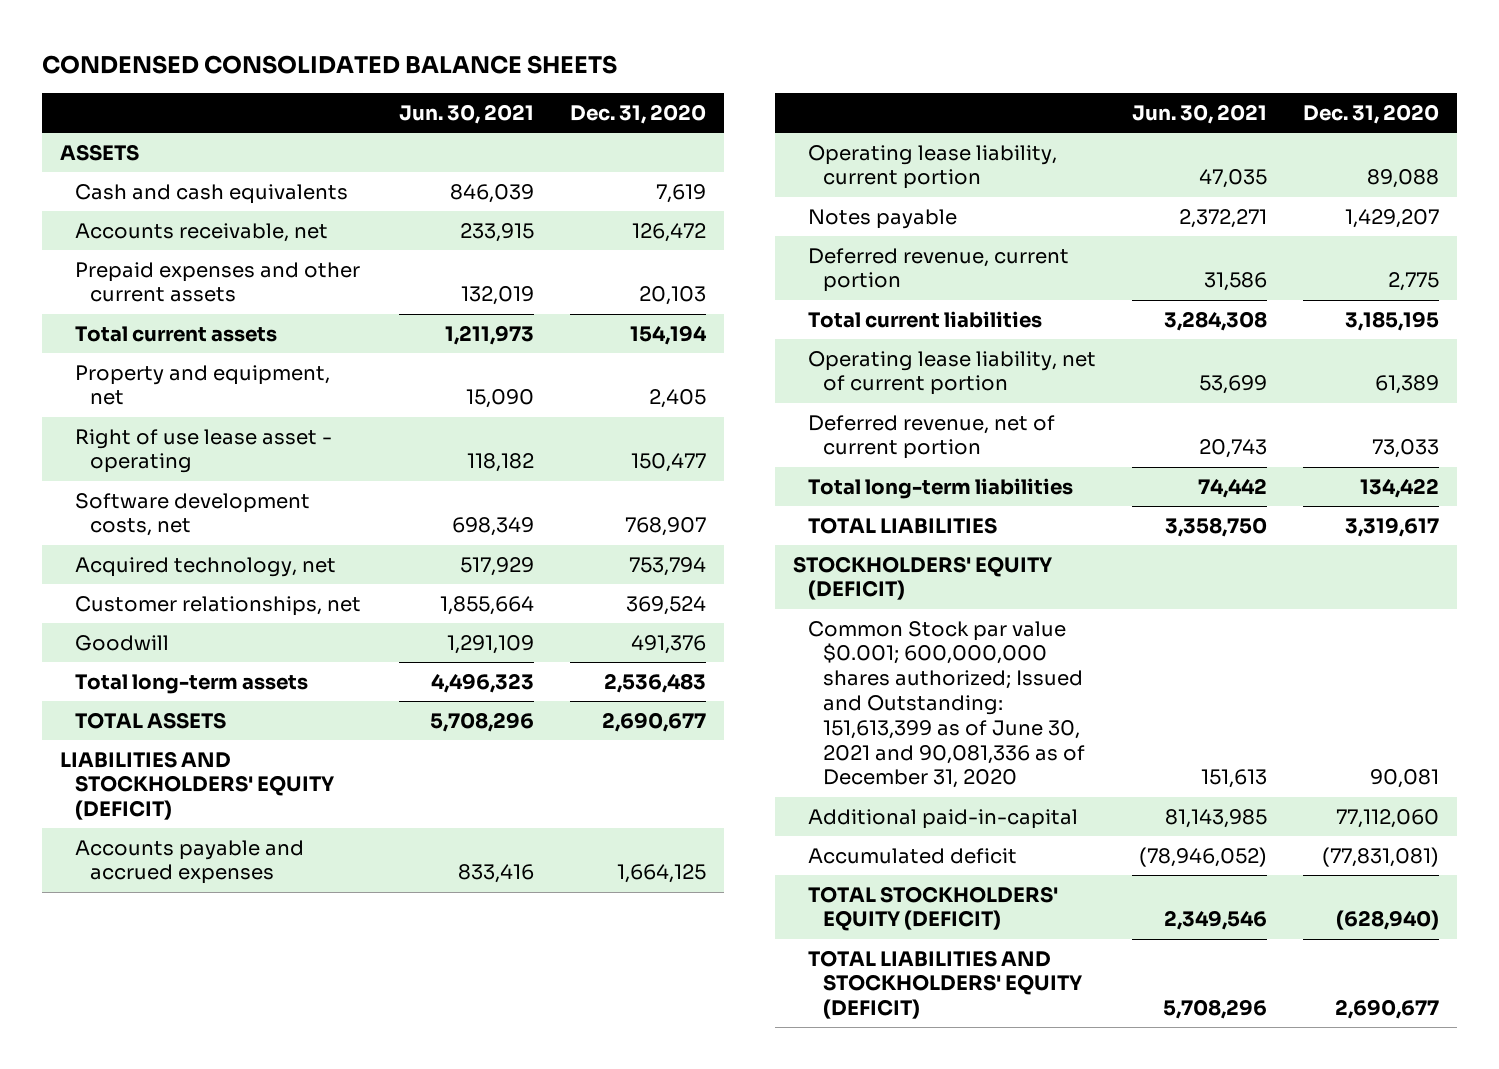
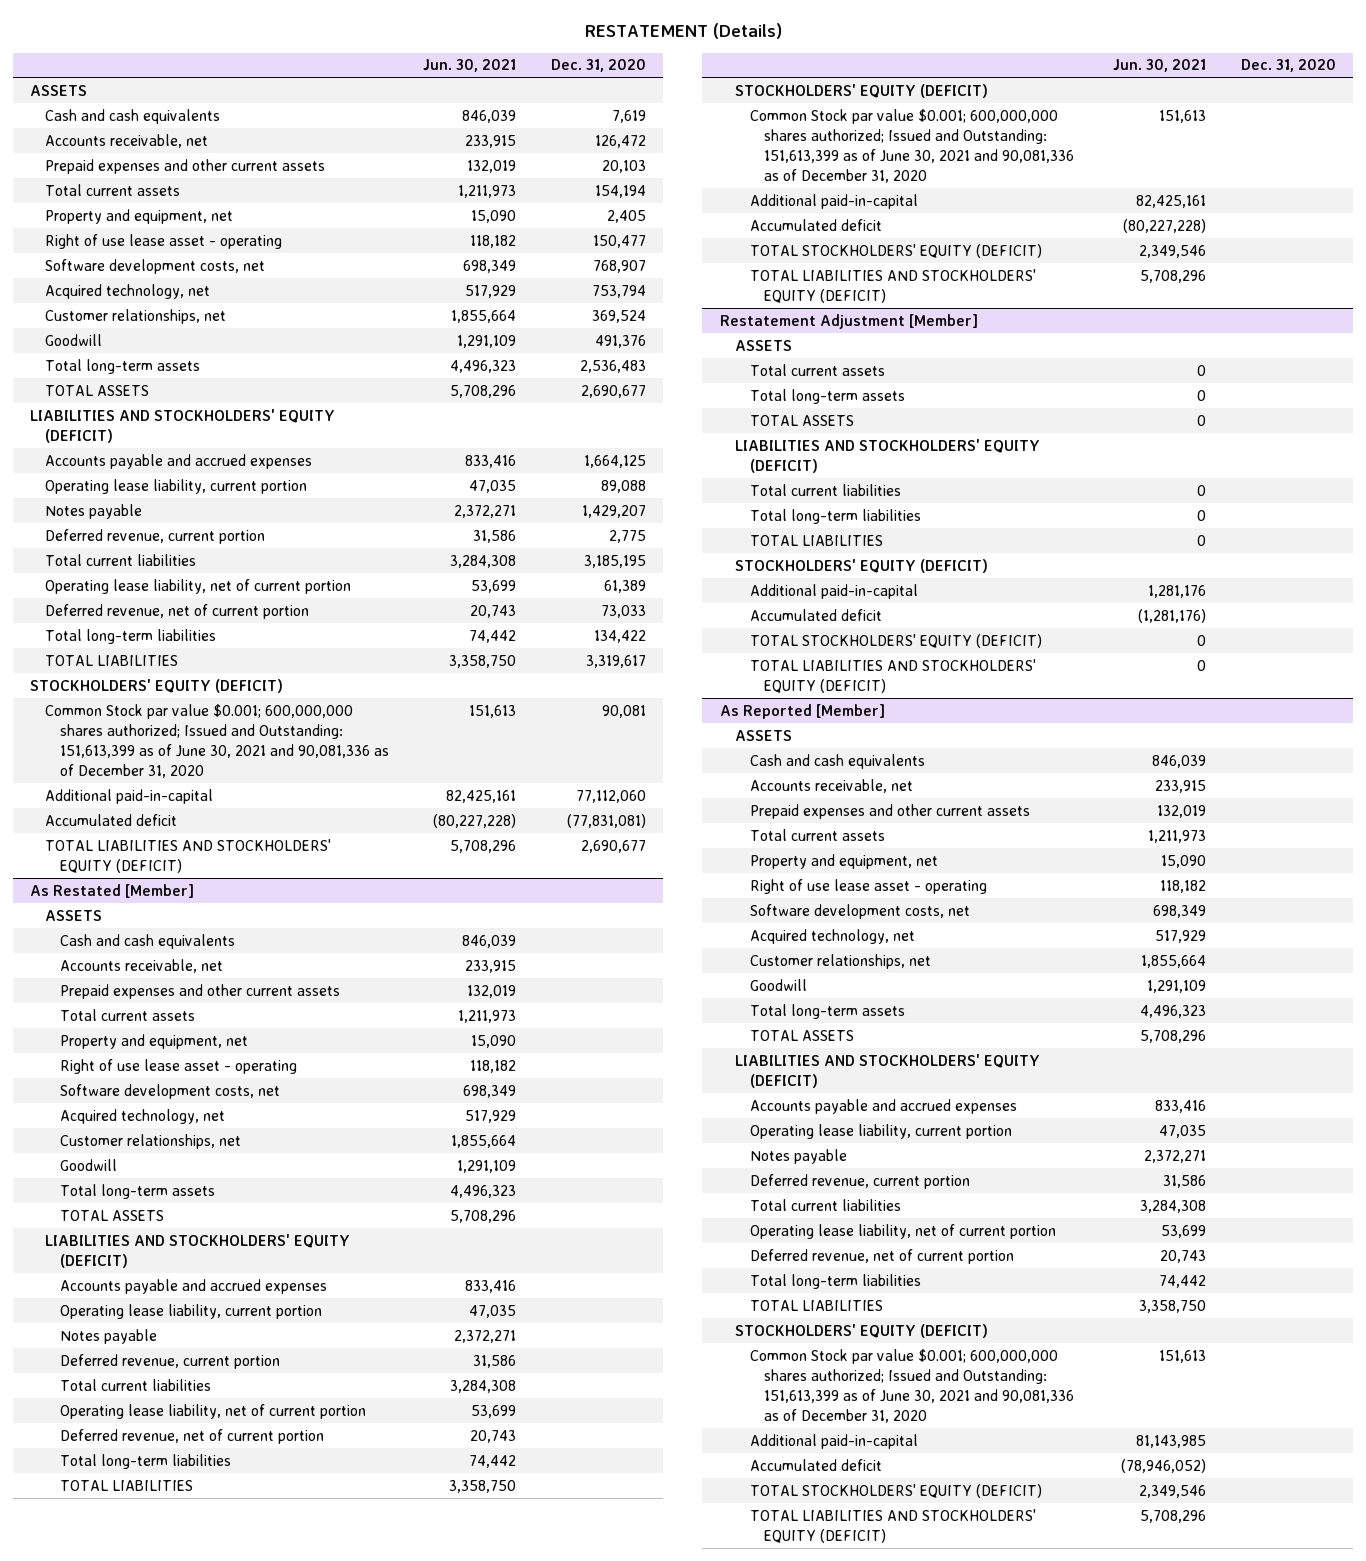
[42,55,618,75] CONDENSED CONSOLIDATED BALANCE SHEETS -> [584,22,782,39] RESTATEMENT (Details)
[807,885,1058,932] TOTAL STOCKHOLDERS' EQUITY (DEFICIT) -> none
[1164,808,1267,828] 81,143,985 -> [446,789,517,803] 82,425,161
[1138,846,1267,867] (78,946,052) -> [433,813,517,828] (80,227,228)
none -> [30,883,195,898] As Restated [Member]
none -> [44,909,102,921] ASSETS
none -> [59,933,235,949] Cash and cash equivalents
none -> [59,958,223,973] Accounts receivable, net
none -> [59,983,340,999] Prepaid expenses and other current assets
none -> [59,1008,195,1021] Total current assets
none -> [59,1033,248,1049] Property and equipment, net
none -> [59,1058,297,1074] Right of use lease asset - operating
none -> [59,1083,280,1099] Software development costs, net
none -> [59,1108,225,1124] Acquired technology, net
none -> [59,1133,241,1149] Customer relationships, net
none -> [59,1158,117,1171] Goodwill
none -> [59,1183,215,1199] Total long-term assets
none -> [59,1209,164,1221] TOTAL ASSETS
none -> [44,1233,350,1268] LIABILITIES AND STOCKHOLDERS' EQUITY (DEFICIT)
none -> [59,1278,327,1294] Accounts payable and accrued expenses
none -> [59,1303,322,1319] Operating lease liability, current portion
none -> [59,1328,157,1344] Notes payable
none -> [59,1353,280,1369] Deferred revenue, current portion
none -> [59,1378,211,1391] Total current liabilities
none -> [59,1403,366,1419] Operating lease liability, net of current portion
none -> [59,1428,324,1444] Deferred revenue, net of current portion
none -> [59,1453,231,1469] Total long-term liabilities
none -> [59,1479,193,1491] TOTAL LIABILITIES
none -> [734,83,988,98] STOCKHOLDERS' EQUITY (DEFICIT)
none -> [749,108,1075,184] Common Stock par value $0.001; 600,000,000 shares authorized; Issued and Outstanding: 151,613,399 as of June 30, 2021 and 90,081,336 as of December 31, 2020
none -> [749,193,918,209] Additional paid-in-capital
none -> [749,218,882,231] Accumulated deficit
none -> [749,243,1042,258] TOTAL STOCKHOLDERS' EQUITY (DEFICIT)
none -> [749,268,1036,303] TOTAL LIABILITIES AND STOCKHOLDERS' EQUITY (DEFICIT)
none -> [719,313,978,329] Restatement Adjustment [Member]
none -> [734,339,792,351] ASSETS
none -> [749,363,885,376] Total current assets
none -> [749,388,905,404] Total long-term assets
none -> [749,414,854,426] TOTAL ASSETS
none -> [734,438,1040,473] LIABILITIES AND STOCKHOLDERS' EQUITY (DEFICIT)
none -> [749,483,901,496] Total current liabilities
none -> [749,508,921,524] Total long-term liabilities
none -> [749,534,883,546] TOTAL LIABILITIES
none -> [734,558,988,573] STOCKHOLDERS' EQUITY (DEFICIT)
none -> [749,583,918,599] Additional paid-in-capital
none -> [749,608,882,621] Accumulated deficit
none -> [749,633,1042,648] TOTAL STOCKHOLDERS' EQUITY (DEFICIT)
none -> [749,658,1036,693] TOTAL LIABILITIES AND STOCKHOLDERS' EQUITY (DEFICIT)
none -> [719,703,885,719] As Reported [Member]
none -> [734,729,792,741] ASSETS
none -> [749,753,925,769] Cash and cash equivalents
none -> [749,778,913,793] Accounts receivable, net
none -> [749,803,1030,819] Prepaid expenses and other current assets
none -> [749,828,885,841] Total current assets
none -> [749,853,938,869] Property and equipment, net
none -> [749,878,987,894] Right of use lease asset - operating
none -> [749,903,970,919] Software development costs, net
none -> [749,928,915,944] Acquired technology, net
none -> [749,953,931,969] Customer relationships, net
none -> [749,978,807,991] Goodwill
none -> [749,1003,905,1019] Total long-term assets
none -> [749,1029,854,1041] TOTAL ASSETS
none -> [734,1053,1040,1088] LIABILITIES AND STOCKHOLDERS' EQUITY (DEFICIT)
none -> [749,1098,1017,1114] Accounts payable and accrued expenses
none -> [749,1123,1012,1139] Operating lease liability, current portion
none -> [749,1148,847,1164] Notes payable
none -> [749,1173,970,1189] Deferred revenue, current portion
none -> [749,1198,901,1211] Total current liabilities
none -> [749,1223,1056,1239] Operating lease liability, net of current portion
none -> [749,1248,1014,1264] Deferred revenue, net of current portion
none -> [749,1273,921,1289] Total long-term liabilities
none -> [749,1299,883,1311] TOTAL LIABILITIES
none -> [734,1323,988,1338] STOCKHOLDERS' EQUITY (DEFICIT)
none -> [749,1348,1075,1424] Common Stock par value $0.001; 600,000,000 shares authorized; Issued and Outstanding: 151,613,399 as of June 30, 2021 and 90,081,336 as of December 31, 2020
none -> [749,1433,918,1449] Additional paid-in-capital
none -> [749,1458,882,1471] Accumulated deficit
none -> [749,1483,1042,1498] TOTAL STOCKHOLDERS' EQUITY (DEFICIT)
none -> [749,1508,1036,1543] TOTAL LIABILITIES AND STOCKHOLDERS' EQUITY (DEFICIT)

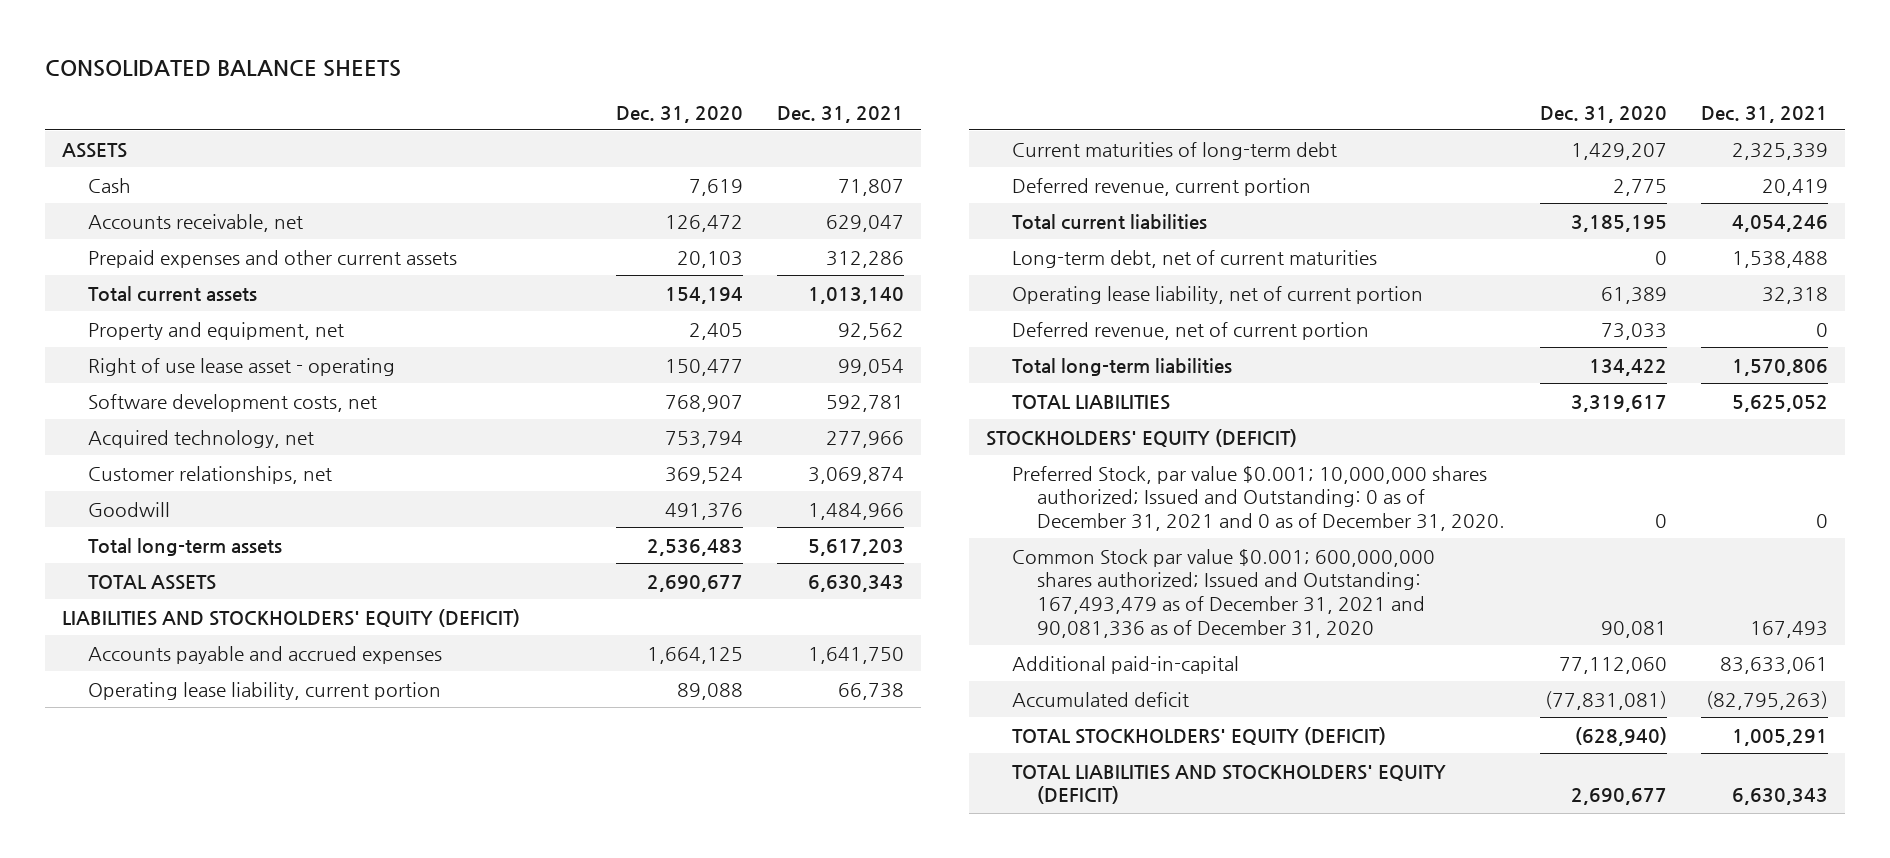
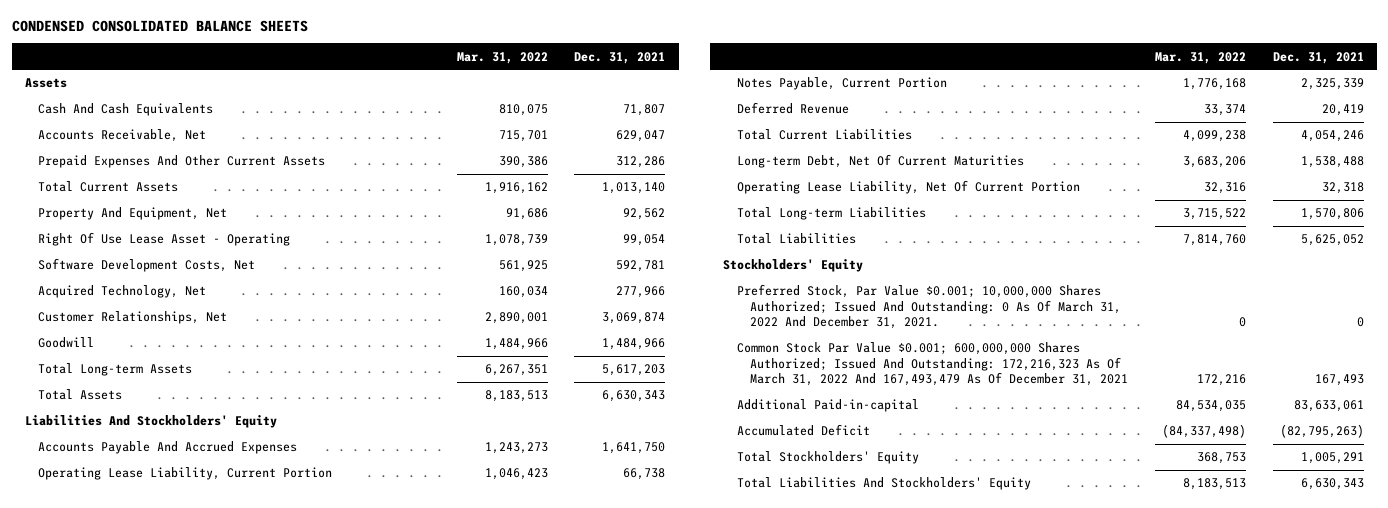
[45,59,402,77] CONSOLIDATED BALANCE SHEETS -> [11,19,308,32] CONDENSED CONSOLIDATED BALANCE SHEETS
[615,105,743,123] Dec. 31, 2020 -> none
none -> [456,51,548,64] Mar. 31, 2022
[62,142,128,158] ASSETS -> [24,78,67,89] Assets
[87,177,131,193] Cash -> [38,103,214,117] Cash And Cash Equivalents
[87,213,303,232] Accounts receivable, net -> [38,129,207,143] Accounts Receivable, Net
[87,249,457,268] Prepaid expenses and other current assets -> [38,155,326,169] Prepaid Expenses And Other Current Assets
[87,285,257,302] Total current assets -> [38,181,179,193] Total Current Assets
[87,321,344,340] Property and equipment, net -> [38,207,228,221] Property And Equipment, Net
[87,357,395,376] Right of use lease asset - operating -> [38,232,291,247] Right Of Use Lease Asset - Operating
[87,393,377,412] Software development costs, net -> [38,258,256,273] Software Development Costs, Net
[87,429,314,448] Acquired technology, net -> [38,285,207,299] Acquired Technology, Net
[87,465,332,484] Customer relationships, net -> [38,311,228,325] Customer Relationships, Net
[1011,321,1369,340] Deferred revenue, net of current portion -> none
[87,537,282,556] Total long-term assets -> [38,363,193,377] Total Long-term Assets
[87,574,216,590] TOTAL ASSETS -> [38,389,123,401] Total Assets
[62,608,521,627] LIABILITIES AND STOCKHOLDERS' EQUITY (DEFICIT) -> [24,415,277,429] Liabilities And Stockholders' Equity
[87,645,442,664] Accounts payable and accrued expenses -> [38,441,298,455] Accounts Payable And Accrued Expenses
[87,681,441,700] Operating lease liability, current portion -> [38,467,333,481] Operating Lease Liability, Current Portion
[1011,141,1337,160] Current maturities of long-term debt -> [736,77,947,91] Notes Payable, Current Portion
[1011,177,1311,196] Deferred revenue, current portion -> [736,102,849,115] Deferred Revenue
[1011,213,1207,230] Total current liabilities -> [736,129,912,141] Total Current Liabilities
[1011,249,1377,268] Long-term debt, net of current maturities -> [736,154,1024,169] Long-term Debt, Net Of Current Maturities
[1011,285,1423,304] Operating lease liability, net of current portion -> [736,180,1080,195] Operating Lease Liability, Net Of Current Portion
[1011,357,1232,376] Total long-term liabilities -> [736,207,926,221] Total Long-term Liabilities
[1011,394,1170,410] TOTAL LIABILITIES -> [736,233,856,245] Total Liabilities
[985,428,1297,447] STOCKHOLDERS' EQUITY (DEFICIT) -> [723,259,864,273] Stockholders' Equity
[1011,465,1506,532] Preferred Stock, par value $0.001; 10,000,000 shares authorized; Issued and Outstanding: 0 as of December 31, 2021 and 0 as of December 31, 2020. -> [736,284,1122,330] Preferred Stock, Par Value $0.001; 10,000,000 Shares Authorized; Issued And Outstanding: 0 As Of March 31, 2022 And December 31, 2021.
[1011,548,1435,638] Common Stock par value $0.001; 600,000,000 shares authorized; Issued and Outstanding: 167,493,479 as of December 31, 2021 and 90,081,336 as of December 31, 2020 -> [736,342,1129,387] Common Stock Par Value $0.001; 600,000,000 Shares Authorized; Issued And Outstanding: 172,216,323 As Of March 31, 2022 And 167,493,479 As Of December 31, 2021
[1011,655,1239,674] Additional paid-in-capital -> [736,399,919,413] Additional Paid-in-capital
[1011,691,1189,707] Accumulated deficit -> [736,424,870,437] Accumulated Deficit
[1011,726,1386,745] TOTAL STOCKHOLDERS' EQUITY (DEFICIT) -> [736,451,919,465] Total Stockholders' Equity
[1011,764,1446,805] TOTAL LIABILITIES AND STOCKHOLDERS' EQUITY (DEFICIT) -> [736,477,1031,491] Total Liabilities And Stockholders' Equity

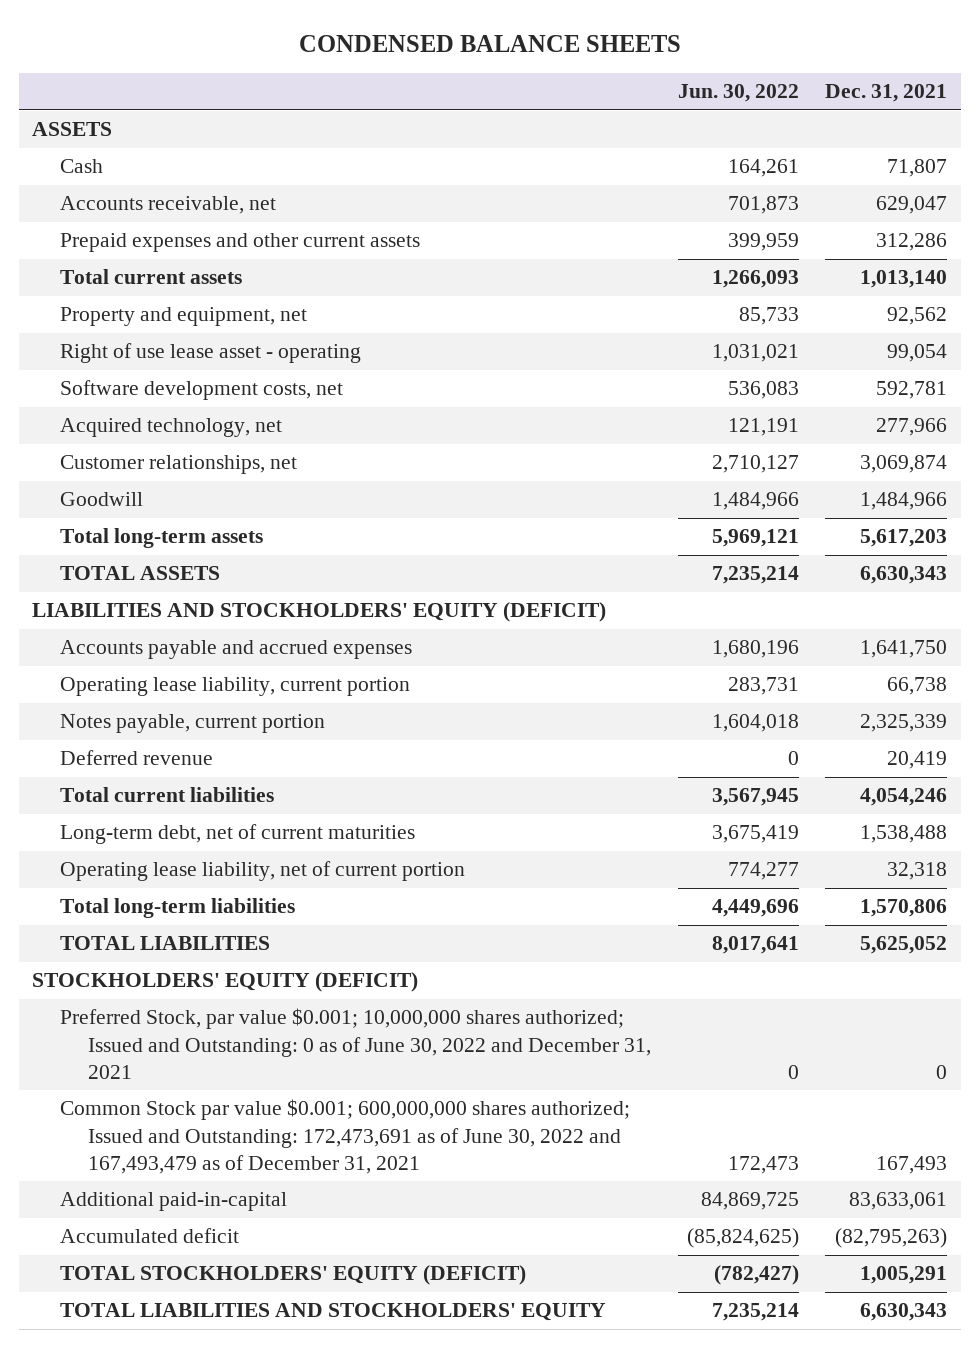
[11,19,308,32] CONDENSED CONSOLIDATED BALANCE SHEETS -> [298,34,681,52] CONDENSED BALANCE SHEETS
[456,51,548,64] Mar. 31, 2022 -> none
none -> [677,84,799,103] Jun. 30, 2022
[24,78,67,89] Assets -> [31,122,112,137] ASSETS
[38,103,214,117] Cash And Cash Equivalents -> [60,159,104,174] Cash
[38,129,207,143] Accounts Receivable, Net -> [60,196,277,215] Accounts receivable, net
[38,155,326,169] Prepaid Expenses And Other Current Assets -> [60,233,421,253] Prepaid expenses and other current assets
[38,181,179,193] Total Current Assets -> [60,269,243,285] Total current assets
[38,207,228,221] Property And Equipment, Net -> [60,307,308,327] Property and equipment, net
[38,232,291,247] Right Of Use Lease Asset - Operating -> [60,343,362,364] Right of use lease asset - operating
[38,258,256,273] Software Development Costs, Net -> [60,380,344,401] Software development costs, net
[38,285,207,299] Acquired Technology, Net -> [60,418,283,438] Acquired technology, net
[38,311,228,325] Customer Relationships, Net -> [60,455,298,475] Customer relationships, net
[38,363,193,377] Total Long-term Assets -> [60,528,264,549] Total long-term assets
[38,389,123,401] Total Assets -> [60,566,221,581] TOTAL ASSETS
[24,415,277,429] Liabilities And Stockholders' Equity -> [31,602,606,623] LIABILITIES AND STOCKHOLDERS' EQUITY (DEFICIT)
[38,441,298,455] Accounts Payable And Accrued Expenses -> [60,640,413,660] Accounts payable and accrued expenses
[38,467,333,481] Operating Lease Liability, Current Portion -> [60,677,411,697] Operating lease liability, current portion
[736,77,947,91] Notes Payable, Current Portion -> [60,714,326,734] Notes payable, current portion
[736,102,849,115] Deferred Revenue -> [60,750,214,766] Deferred revenue
[736,129,912,141] Total Current Liabilities -> [60,787,275,803] Total current liabilities
[736,154,1024,169] Long-term Debt, Net Of Current Maturities -> [60,824,416,845] Long-term debt, net of current maturities
[736,180,1080,195] Operating Lease Liability, Net Of Current Portion -> [60,861,466,882] Operating lease liability, net of current portion
[736,207,926,221] Total Long-term Liabilities -> [60,898,296,919] Total long-term liabilities
[736,233,856,245] Total Liabilities -> [60,936,271,951] TOTAL LIABILITIES
[723,259,864,273] Stockholders' Equity -> [31,972,418,993] STOCKHOLDERS' EQUITY (DEFICIT)
[736,284,1122,330] Preferred Stock, Par Value $0.001; 10,000,000 Shares Authorized; Issued And Outstanding: 0 As Of March 31, 2022 And December 31, 2021. -> [60,1008,652,1080] Preferred Stock, par value $0.001; 10,000,000 shares authorized; Issued and Outstanding: 0 as of June 30, 2022 and December 31, 2021
[736,342,1129,387] Common Stock Par Value $0.001; 600,000,000 Shares Authorized; Issued And Outstanding: 172,216,323 As Of March 31, 2022 And 167,493,479 As Of December 31, 2021 -> [60,1099,631,1175] Common Stock par value $0.001; 600,000,000 shares authorized; Issued and Outstanding: 172,473,691 as of June 30, 2022 and 167,493,479 as of December 31, 2021
[736,399,919,413] Additional Paid-in-capital -> [60,1192,288,1212] Additional paid-in-capital
[736,424,870,437] Accumulated Deficit -> [60,1228,240,1244] Accumulated deficit
[736,451,919,465] Total Stockholders' Equity -> [60,1265,527,1286] TOTAL STOCKHOLDERS' EQUITY (DEFICIT)
[736,477,1031,491] Total Liabilities And Stockholders' Equity -> [60,1303,607,1322] TOTAL LIABILITIES AND STOCKHOLDERS' EQUITY

